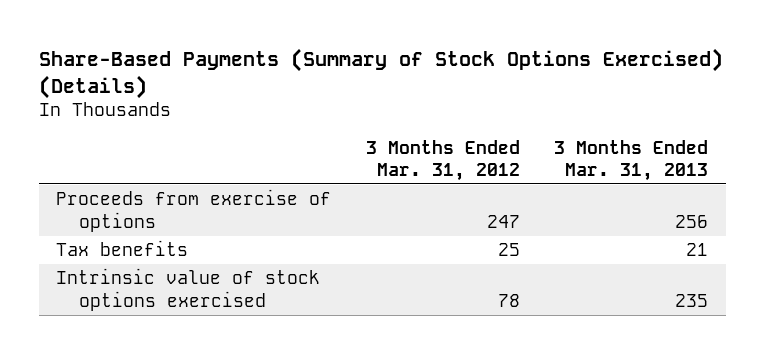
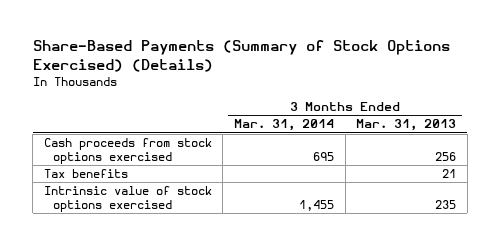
[365,139,520,182] 3 Months Ended Mar. 31, 2012 -> none
none -> [234,119,335,132] Mar. 31, 2014
[56,189,332,232] Proceeds from exercise of options -> [43,138,212,165] Cash proceeds from stock options exercised

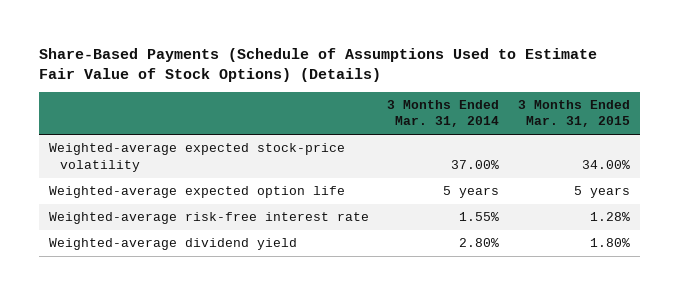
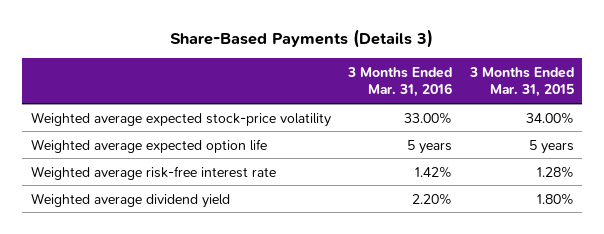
[39,47,598,82] Share-Based Payments (Schedule of Assumptions Used to Estimate Fair Value of Stock Options) (Details) -> [170,28,434,48] Share-Based Payments (Details 3)
[387,100,500,128] 3 Months Ended Mar. 31, 2014 -> none
none -> [347,66,453,98] 3 Months Ended Mar. 31, 2016
[48,143,345,172] Weighted-average expected stock-price volatility -> [30,111,331,127] Weighted average expected stock-price volatility
[48,186,345,199] Weighted-average expected option life -> [30,138,267,153] Weighted average expected option life
[48,212,369,225] Weighted-average risk-free interest rate -> [30,165,276,180] Weighted average risk-free interest rate
[48,238,297,251] Weighted-average dividend yield -> [30,192,230,208] Weighted average dividend yield

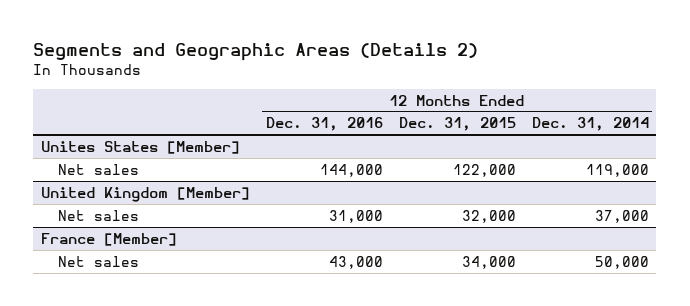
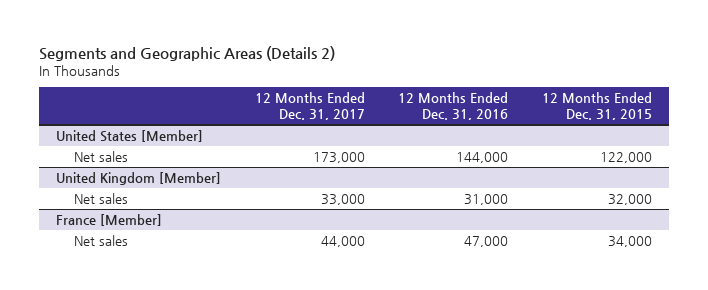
[531,117,649,132] Dec. 31, 2014 -> none
none -> [254,91,365,121] 12 Months Ended Dec. 31, 2017
[41,140,241,154] Unites States [Member] -> [55,129,203,142] United States [Member]
[329,255,384,269] 43,000 -> [464,235,509,247] 47,000

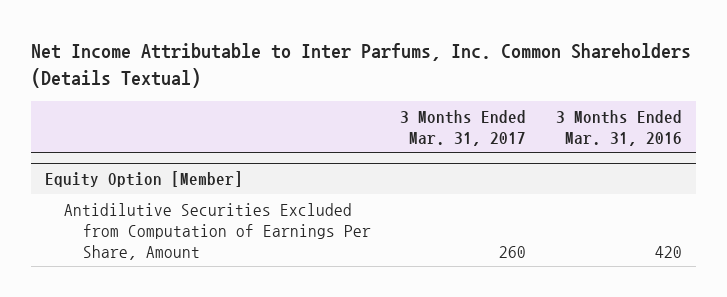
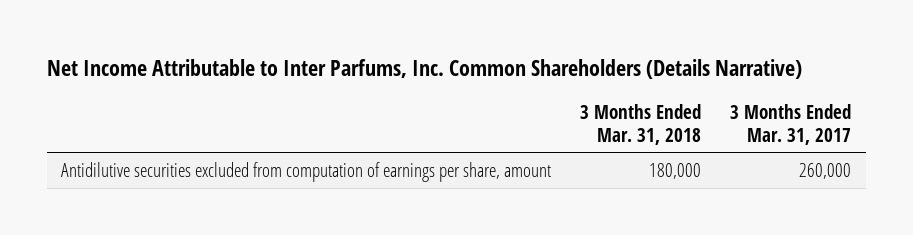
[30,43,691,88] Net Income Attributable to Inter Parfums, Inc. Common Shareholders (Details Textual) -> [46,58,802,79] Net Income Attributable to Inter Parfums, Inc. Common Shareholders (Details Narrative)
[555,109,682,146] 3 Months Ended Mar. 31, 2016 -> none
none -> [580,103,702,145] 3 Months Ended Mar. 31, 2018
[45,171,244,188] Equity Option [Member] -> none
[63,202,371,260] Antidilutive Securities Excluded from Computation of Earnings Per Share, Amount -> [61,162,552,183] Antidilutive securities excluded from computation of earnings per share, amount
[499,245,527,258] 260 -> [799,163,852,180] 260,000

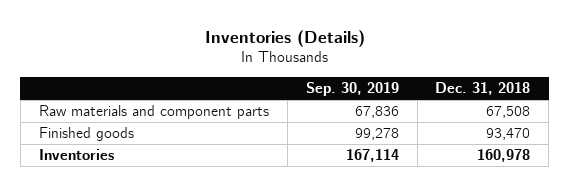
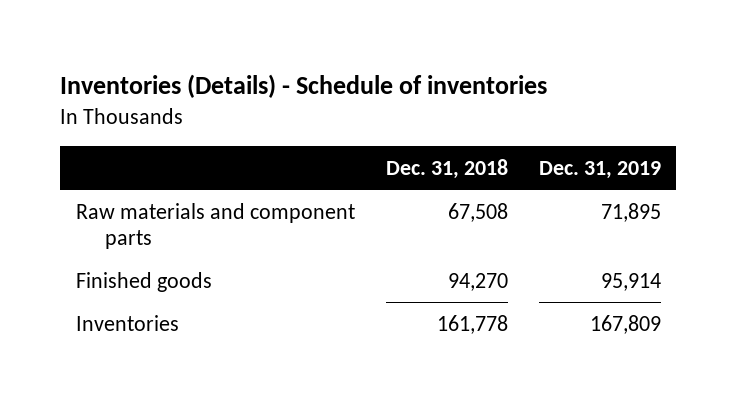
[204,29,365,47] Inventories (Details) -> [59,74,547,99] Inventories (Details) - Schedule of inventories
[305,82,399,97] Sep. 30, 2019 -> none
none -> [538,161,661,180] Dec. 31, 2019
[486,128,531,141] 93,470 -> [447,272,508,291] 94,270
[477,149,531,163] 160,978 -> [436,314,508,334] 161,778

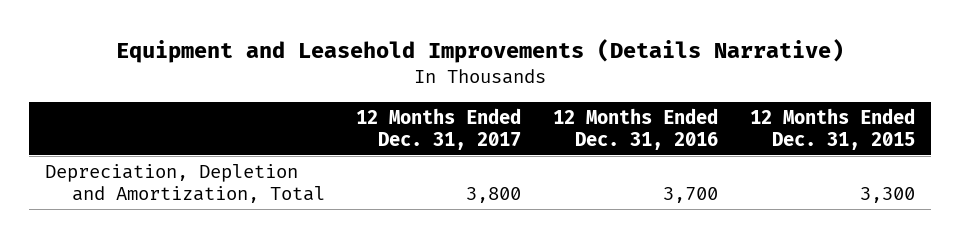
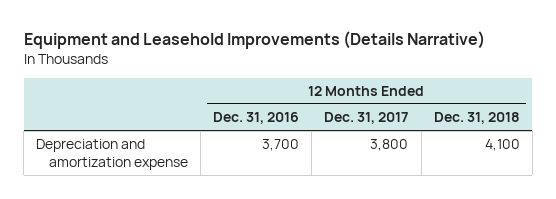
[749,108,915,150] 12 Months Ended Dec. 31, 2015 -> none
none -> [433,112,520,125] Dec. 31, 2018
[44,164,325,203] Depreciation, Depletion and Amortization, Total -> [36,139,188,170] Depreciation and amortization expense

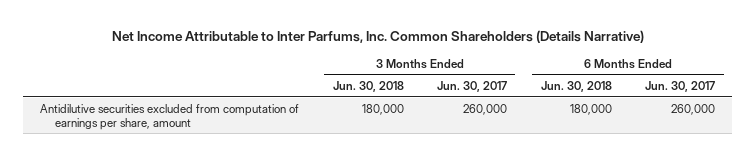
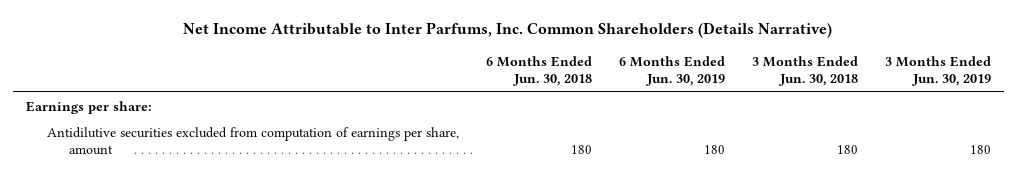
[437,80,508,92] Jun. 30, 2017 -> none
[645,80,716,92] Jun. 30, 2017 -> none
none -> [618,55,725,87] 6 Months Ended Jun. 30, 2019
none -> [884,55,991,87] 3 Months Ended Jun. 30, 2019
none -> [25,100,152,114] Earnings per share:
[361,104,404,116] 180,000 -> [836,144,858,154] 180
[569,104,612,116] 180,000 -> [571,144,593,154] 180

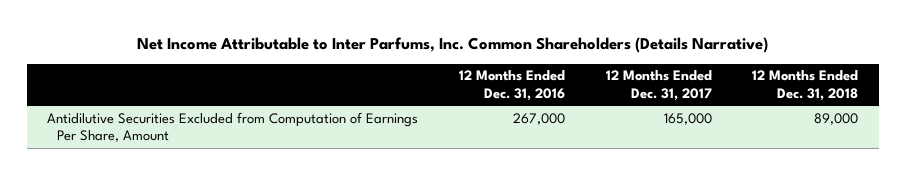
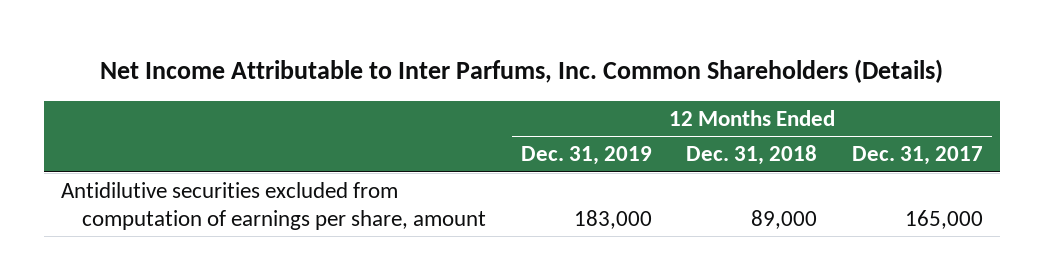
[136,37,768,54] Net Income Attributable to Inter Parfums, Inc. Common Shareholders (Details Narrative) -> [99,58,943,83] Net Income Attributable to Inter Parfums, Inc. Common Shareholders (Details)
[458,70,565,101] 12 Months Ended Dec. 31, 2016 -> none
none -> [520,146,652,166] Dec. 31, 2019
[47,111,419,143] Antidilutive Securities Excluded from Computation of Earnings Per Share, Amount -> [60,181,487,230] Antidilutive securities excluded from computation of earnings per share, amount

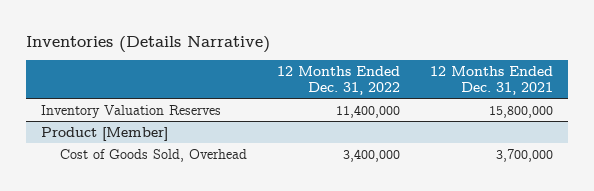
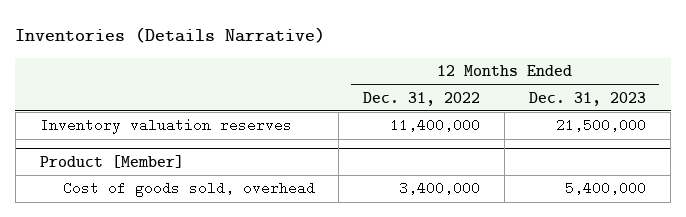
[429,65,553,95] 12 Months Ended Dec. 31, 2021 -> none
none -> [529,91,647,106] Dec. 31, 2023
[41,104,222,118] Inventory Valuation Reserves -> [39,118,292,135] Inventory valuation reserves
[59,148,247,162] Cost of Goods Sold, Overhead -> [62,181,315,198] Cost of goods sold, overhead

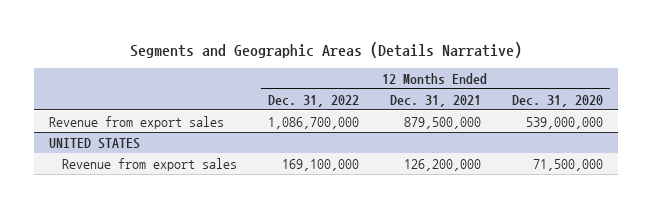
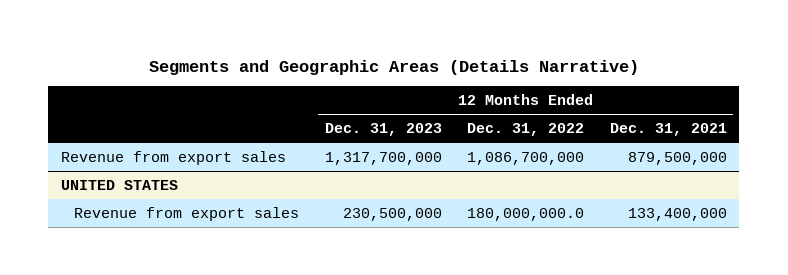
[511,94,603,107] Dec. 31, 2020 -> none
none -> [324,123,442,137] Dec. 31, 2023
[282,158,360,171] 169,100,000 -> [467,207,585,221] 180,000,000.0
[403,158,481,171] 126,200,000 -> [627,207,727,221] 133,400,000

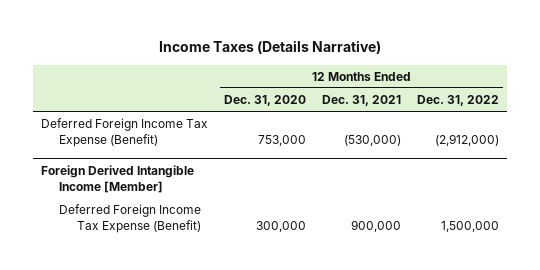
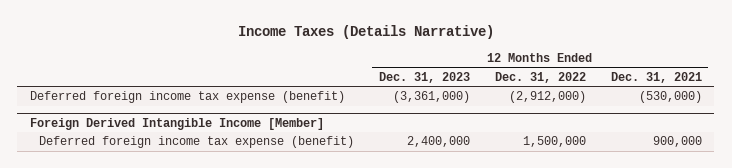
[224,95,307,107] Dec. 31, 2020 -> none
none -> [378,71,470,83] Dec. 31, 2023
[41,118,209,147] Deferred Foreign Income Tax Expense (Benefit) -> [29,91,345,104] Deferred foreign income tax expense (benefit)
[59,204,202,233] Deferred Foreign Income Tax Expense (Benefit) -> [38,136,354,149] Deferred foreign income tax expense (benefit)

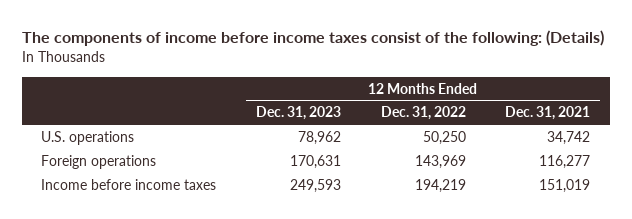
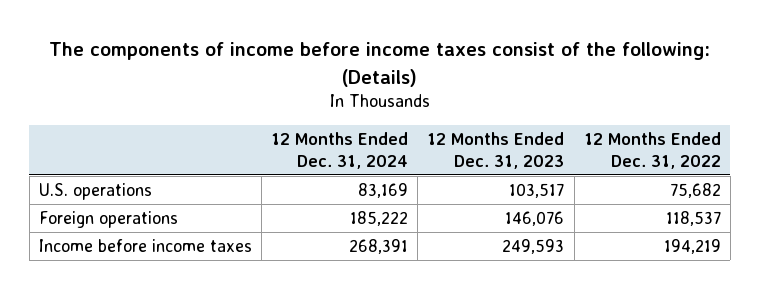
[505,106,591,121] Dec. 31, 2021 -> none
none -> [271,131,409,169] 12 Months Ended Dec. 31, 2024
[298,130,342,145] 78,962 -> [509,183,565,199] 103,517
[422,130,466,145] 50,250 -> [669,183,721,199] 75,682
[290,154,342,169] 170,631 -> [505,211,565,227] 146,076
[414,154,466,169] 143,969 -> [665,211,721,227] 118,537

